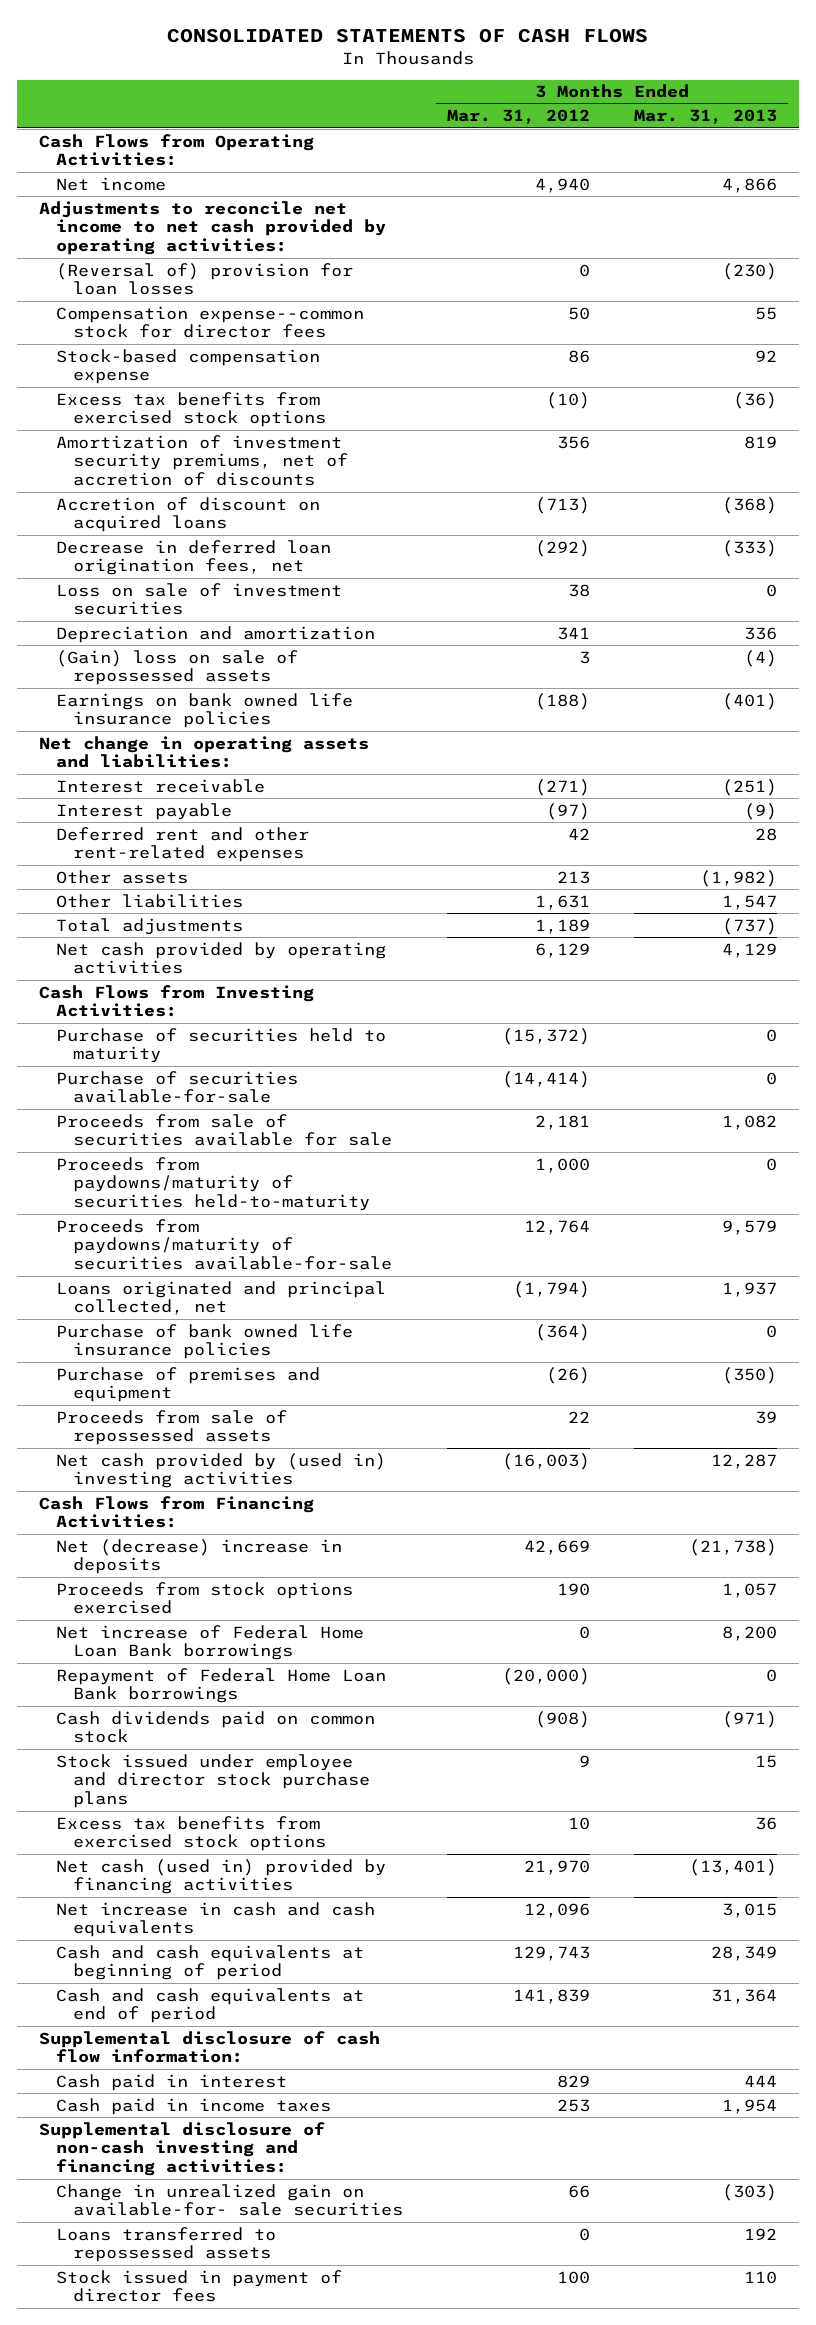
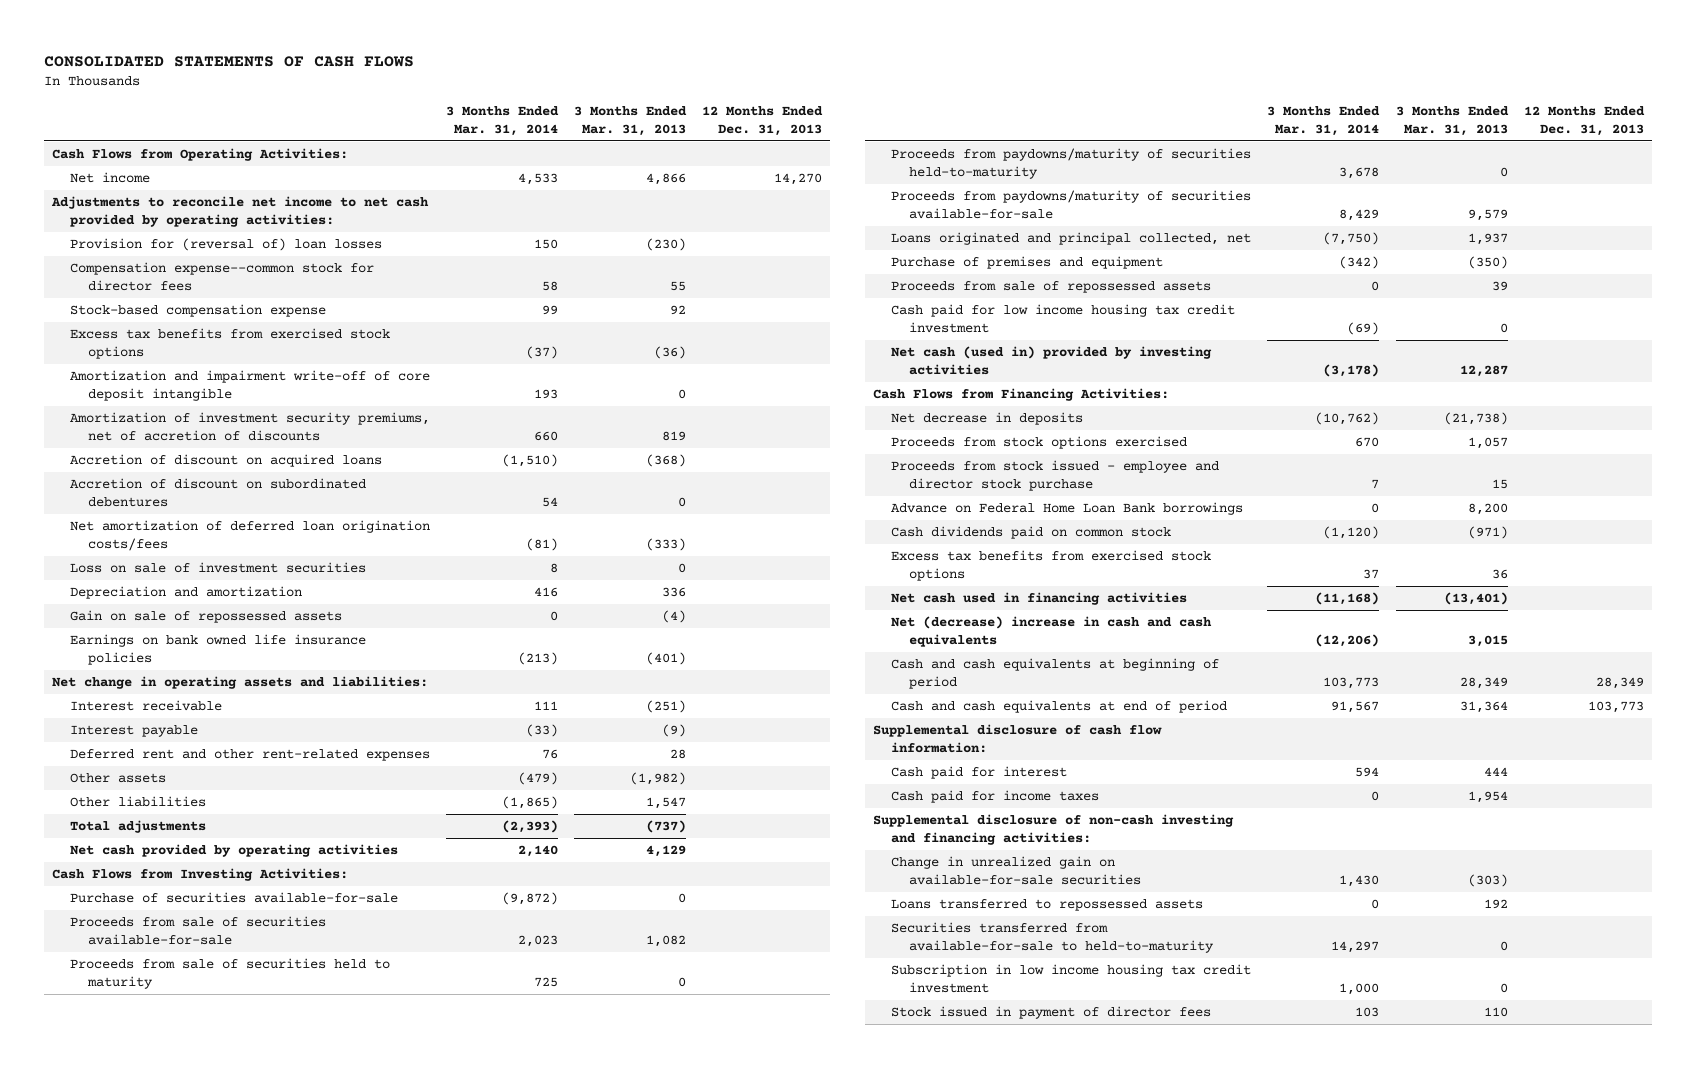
[447,109,591,125] Mar. 31, 2012 -> none
none -> [445,106,559,136] 3 Months Ended Mar. 31, 2014
none -> [701,106,823,136] 12 Months Ended Dec. 31, 2013
[55,262,353,296] (Reversal of) provision for loan losses -> [69,238,382,252] Provision for (reversal of) loan losses
none -> [69,370,430,401] Amortization and impairment write-off of core deposit intangible
none -> [69,478,366,507] Accretion of discount on subordinated debentures
[55,539,331,576] Decrease in deferred loan origination fees, net -> [69,520,430,551] Net amortization of deferred loan origination costs/fees
[55,649,298,686] (Gain) loss on sale of repossessed assets -> [69,610,342,624] Gain on sale of repossessed assets
[55,1027,386,1064] Purchase of securities held to maturity -> none
[55,1113,393,1147] Proceeds from sale of securities available for sale -> [69,916,326,945] Proceeds from sale of securities available-for-sale
none -> [69,958,390,989] Proceeds from sale of securities held to maturity
[55,1323,353,1360] Purchase of bank owned life insurance policies -> none
none -> [891,304,1236,333] Cash paid for low income housing tax credit investment
[55,1452,386,1489] Net cash provided by (used in) investing activities -> [891,346,1213,375] Net cash (used in) provided by investing activities
[55,1538,342,1575] Net (decrease) increase in deposits -> [891,412,1084,426] Net decrease in deposits
[55,1667,386,1704] Repayment of Federal Home Loan Bank borrowings -> none
none -> [891,460,1220,491] Proceeds from stock issued - employee and director stock purchase
[55,1624,364,1661] Net increase of Federal Home Loan Bank borrowings -> [891,502,1244,516] Advance on Federal Home Loan Bank borrowings
[55,1753,371,1809] Stock issued under employee and director stock purchase plans -> none
[55,1858,386,1895] Net cash (used in) provided by financing activities -> [891,592,1188,606] Net cash used in financing activities
[55,1901,375,1938] Net increase in cash and cash equivalents -> [891,616,1213,647] Net (decrease) increase in cash and cash equivalents
[55,2073,287,2091] Cash paid in interest -> [891,766,1068,780] Cash paid for interest
[55,2097,331,2115] Cash paid in income taxes -> [891,790,1100,804] Cash paid for income taxes
[55,2183,404,2217] Change in unrealized gain on available-for- sale securities -> [891,856,1142,885] Change in unrealized gain on available-for-sale securities
none -> [891,922,1215,953] Securities transferred from available-for-sale to held-to-maturity
none -> [891,964,1252,993] Subscription in low income housing tax credit investment

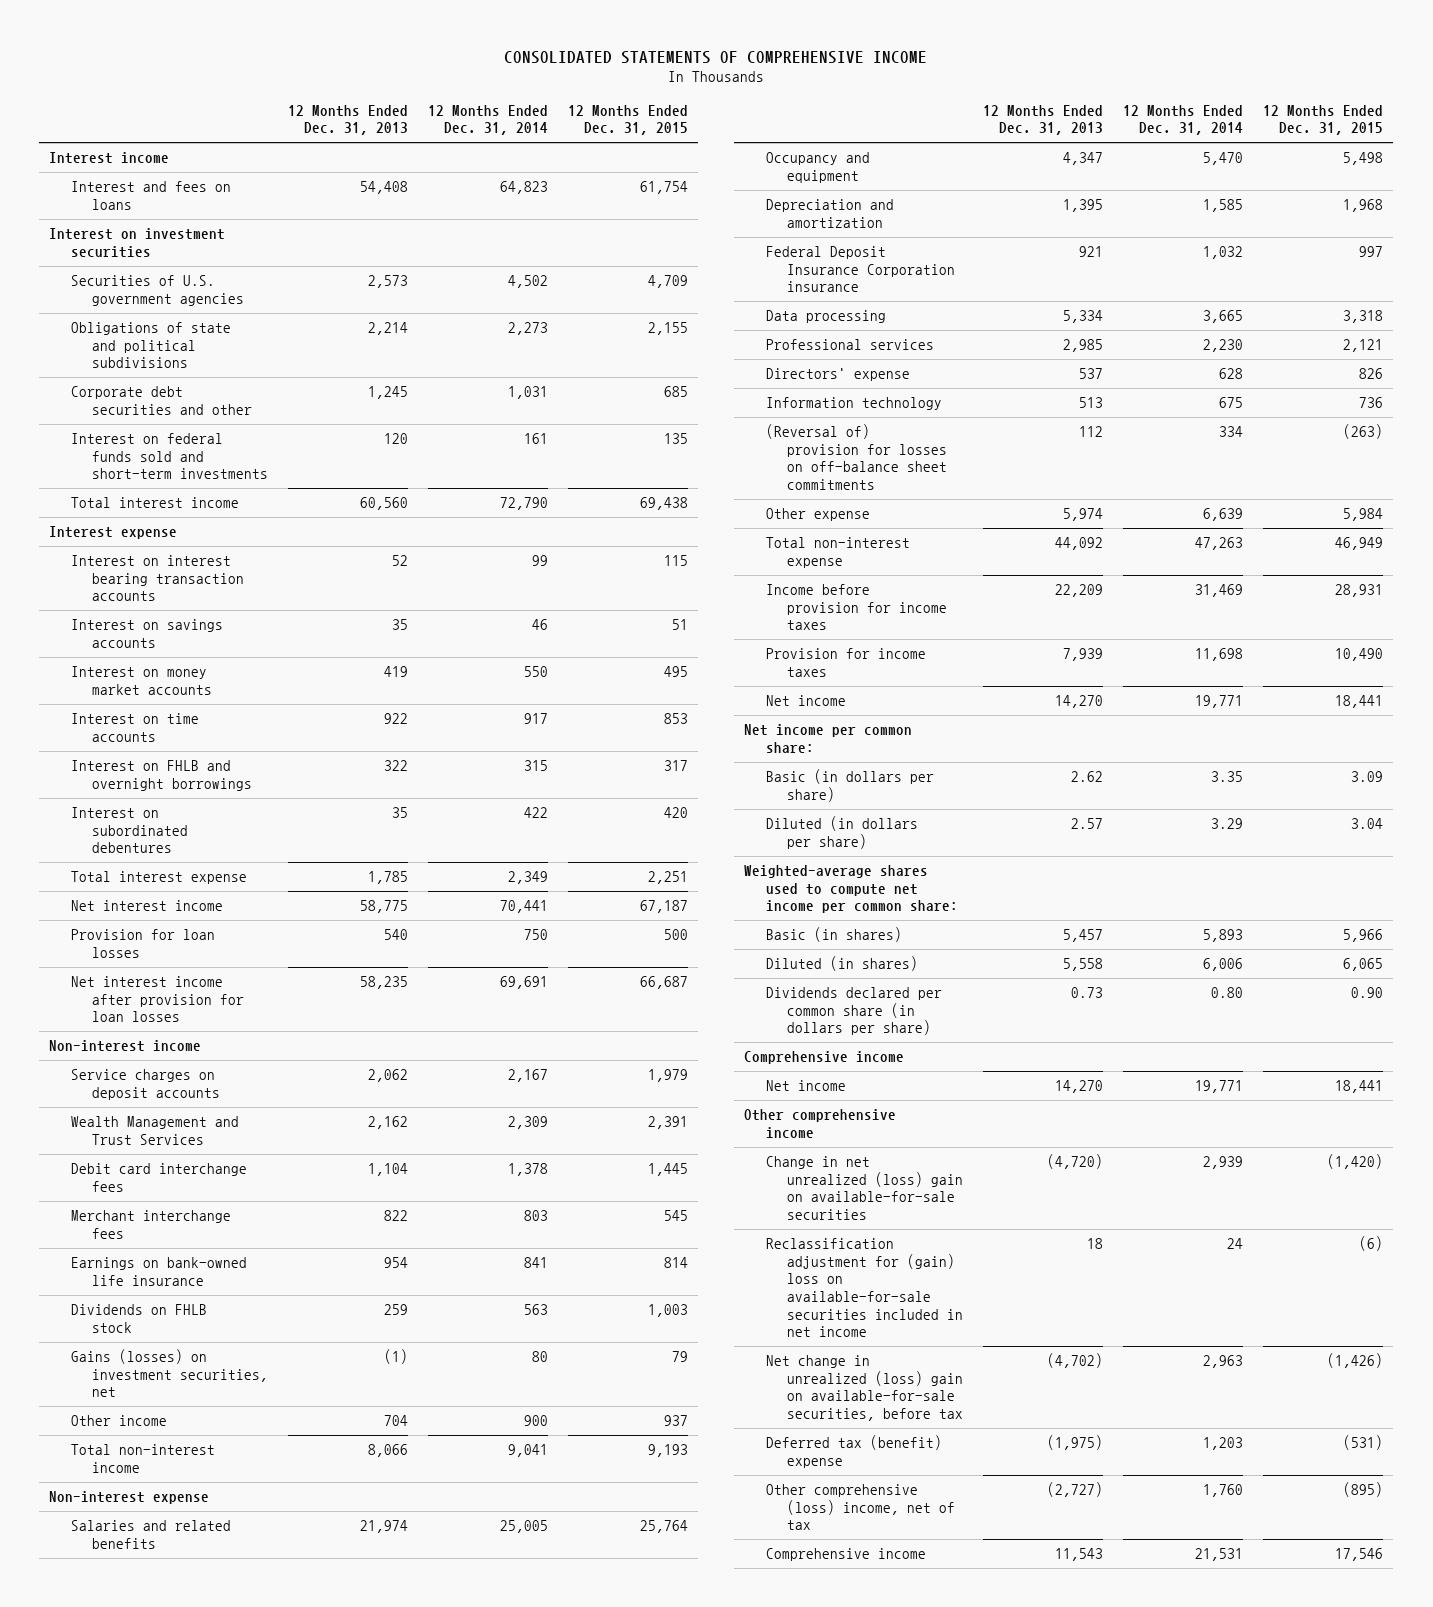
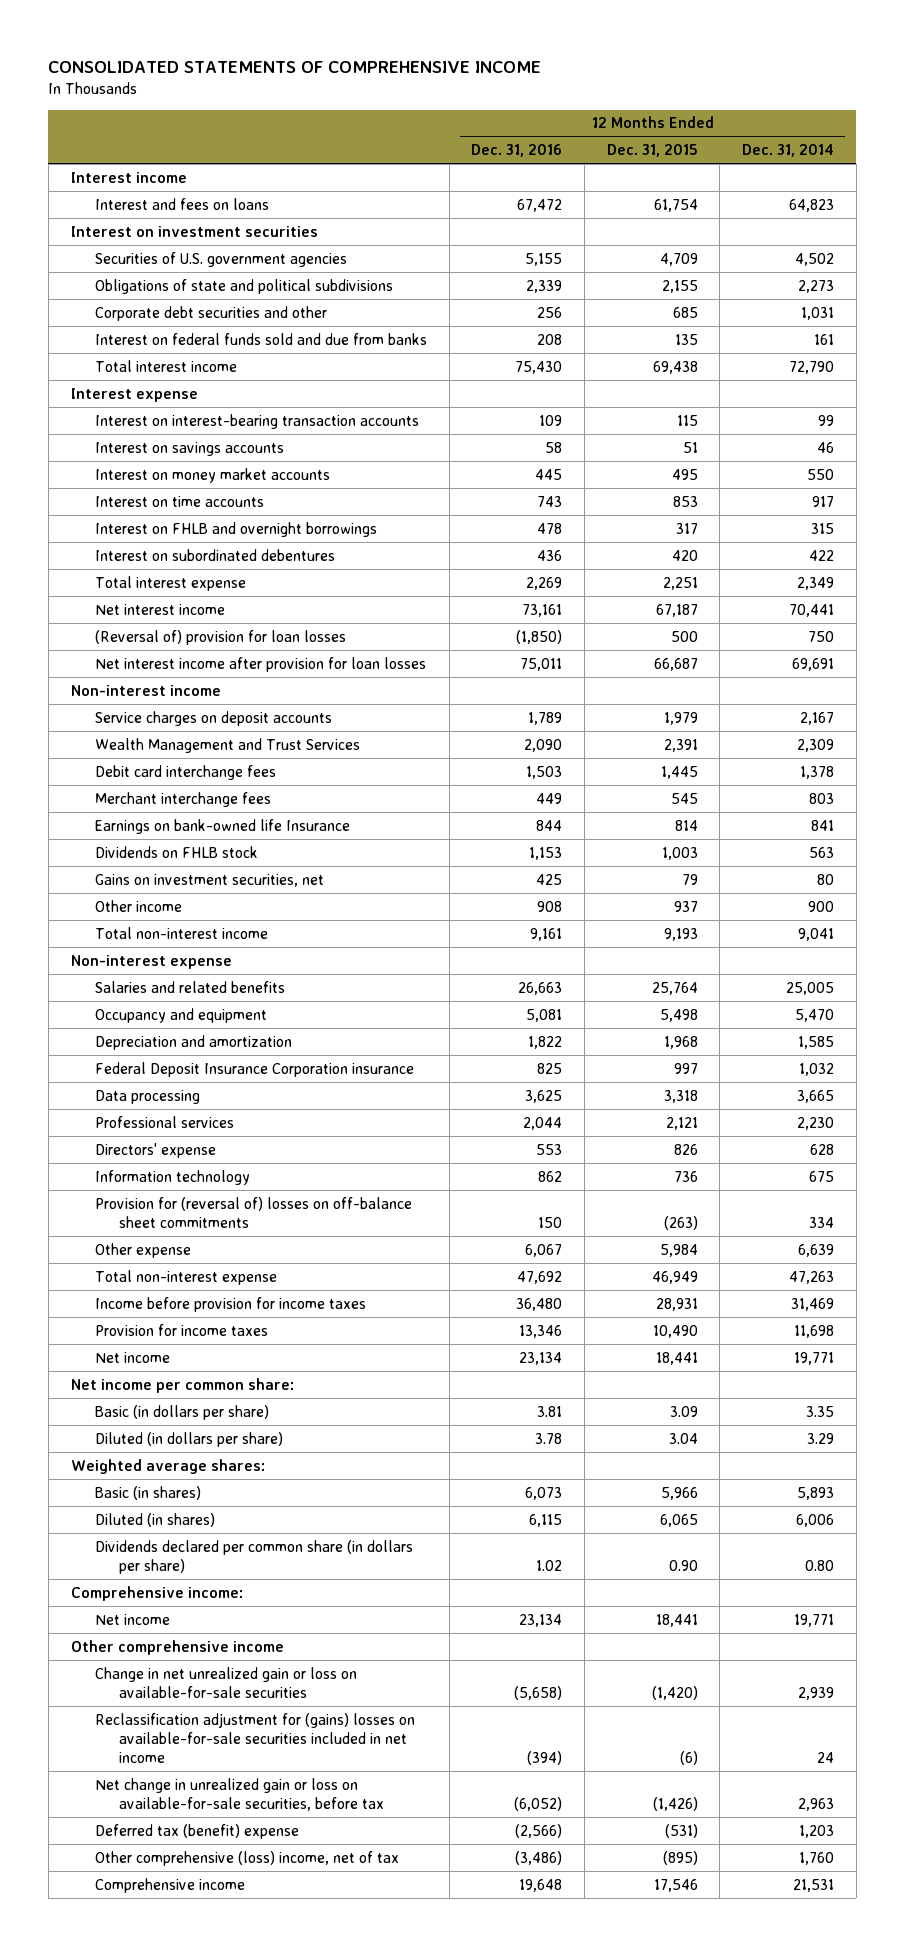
[288,104,409,136] 12 Months Ended Dec. 31, 2013 -> none
none -> [471,144,563,158] Dec. 31, 2016
[70,433,269,480] Interest on federal funds sold and short-term investments -> [94,332,427,345] Interest on federal funds sold and due from banks
[70,555,245,602] Interest on interest bearing transaction accounts -> [94,413,419,429] Interest on interest-bearing transaction accounts
[70,929,215,958] Provision for loan losses -> [94,629,346,645] (Reversal of) provision for loan losses
[70,1257,247,1286] Earnings on bank-owned life insurance -> [94,818,350,834] Earnings on bank-owned life Insurance
[70,1349,269,1398] Gains (losses) on investment securities, net -> [94,873,324,887] Gains on investment securities, net
[765,424,948,491] (Reversal of) provision for losses on off-balance sheet commitments -> [94,1196,412,1228] Provision for (reversal of) losses on off-balance sheet commitments
[744,865,958,914] Weighted-average shares used to compute net income per common share: -> [70,1458,265,1474] Weighted average shares:
[744,1051,905,1065] Comprehensive income -> [70,1585,243,1601] Comprehensive income:
[765,1156,964,1221] Change in net unrealized (loss) gain on available-for-sale securities -> [94,1666,357,1698] Change in net unrealized gain or loss on available-for-sale securities
[765,1238,964,1338] Reclassification adjustment for (gain) loss on available-for-sale securities included in net income -> [94,1712,415,1763] Reclassification adjustment for (gains) losses on available-for-sale securities included in net income
[765,1355,964,1422] Net change in unrealized (loss) gain on available-for-sale securities, before tax -> [94,1777,385,1811] Net change in unrealized gain or loss on available-for-sale securities, before tax

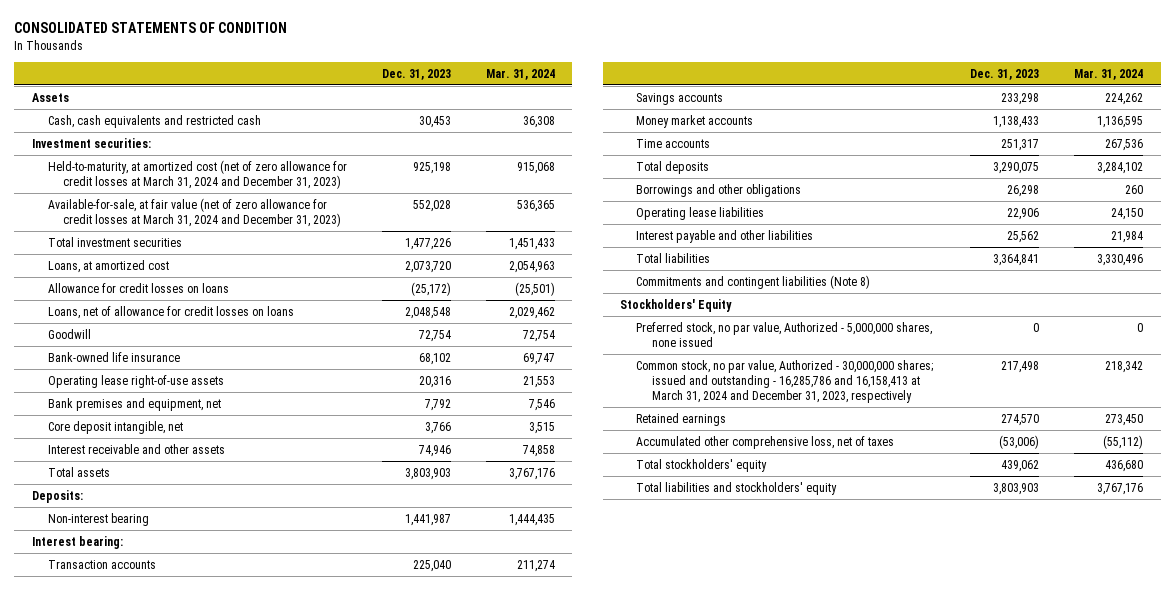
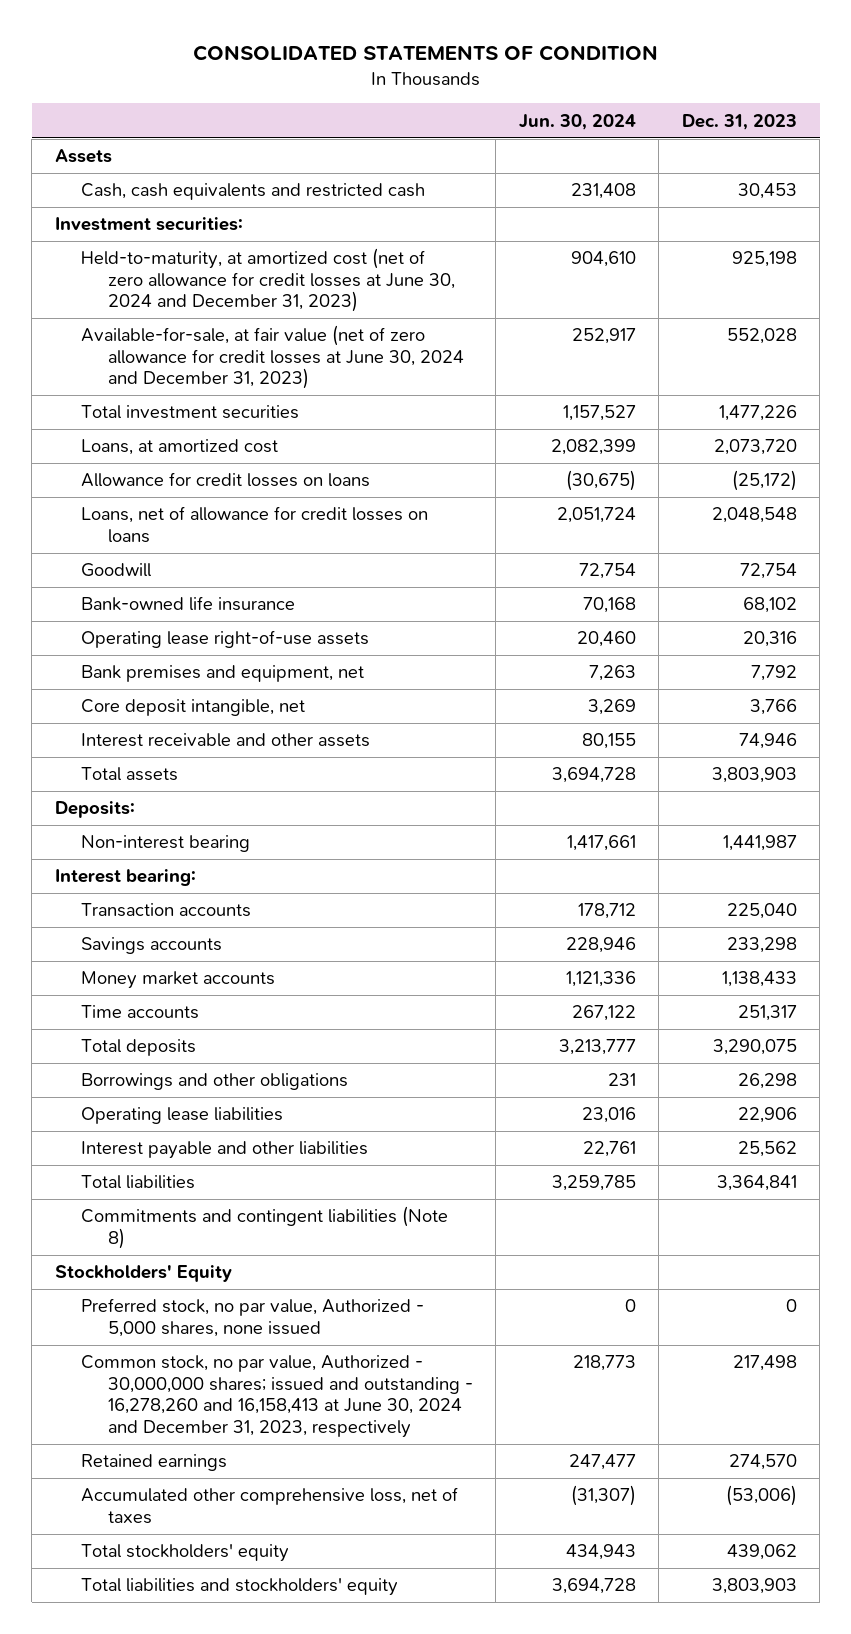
[485,68,555,80] Mar. 31, 2024 -> none
none -> [518,113,636,130] Jun. 30, 2024
[47,159,347,189] Held-to-maturity, at amortized cost (net of zero allowance for credit losses at March 31, 2024 and December 31, 2023) -> [81,248,455,313] Held-to-maturity, at amortized cost (net of zero allowance for credit losses at June 30, 2024 and December 31, 2023)
[47,197,342,227] Available-for-sale, at fair value (net of zero allowance for credit losses at March 31, 2024 and December 31, 2023) -> [81,325,464,390] Available-for-sale, at fair value (net of zero allowance for credit losses at June 30, 2024 and December 31, 2023)
[636,321,933,347] Preferred stock, no par value, Authorized - 5,000,000 shares, none issued -> [81,1298,425,1337] Preferred stock, no par value, Authorized - 5,000 shares, none issued
[636,359,934,404] Common stock, no par value, Authorized - 30,000,000 shares; issued and outstanding - 16,285,786 and 16,158,413 at March 31, 2024 and December 31, 2023, respectively -> [81,1355,473,1438] Common stock, no par value, Authorized - 30,000,000 shares; issued and outstanding - 16,278,260 and 16,158,413 at June 30, 2024 and December 31, 2023, respectively

